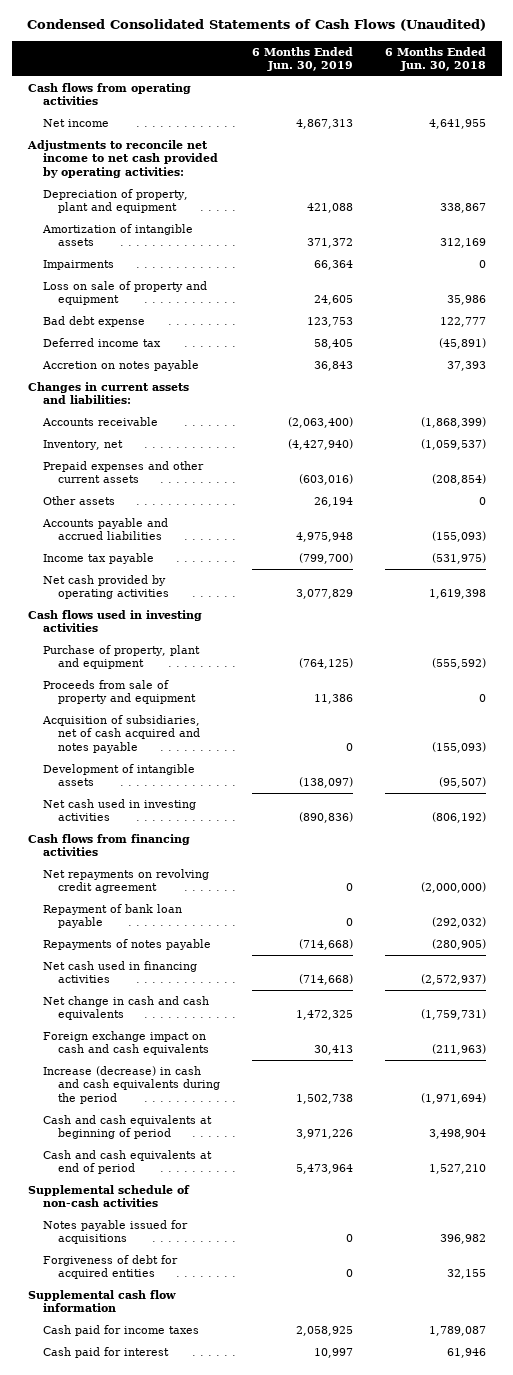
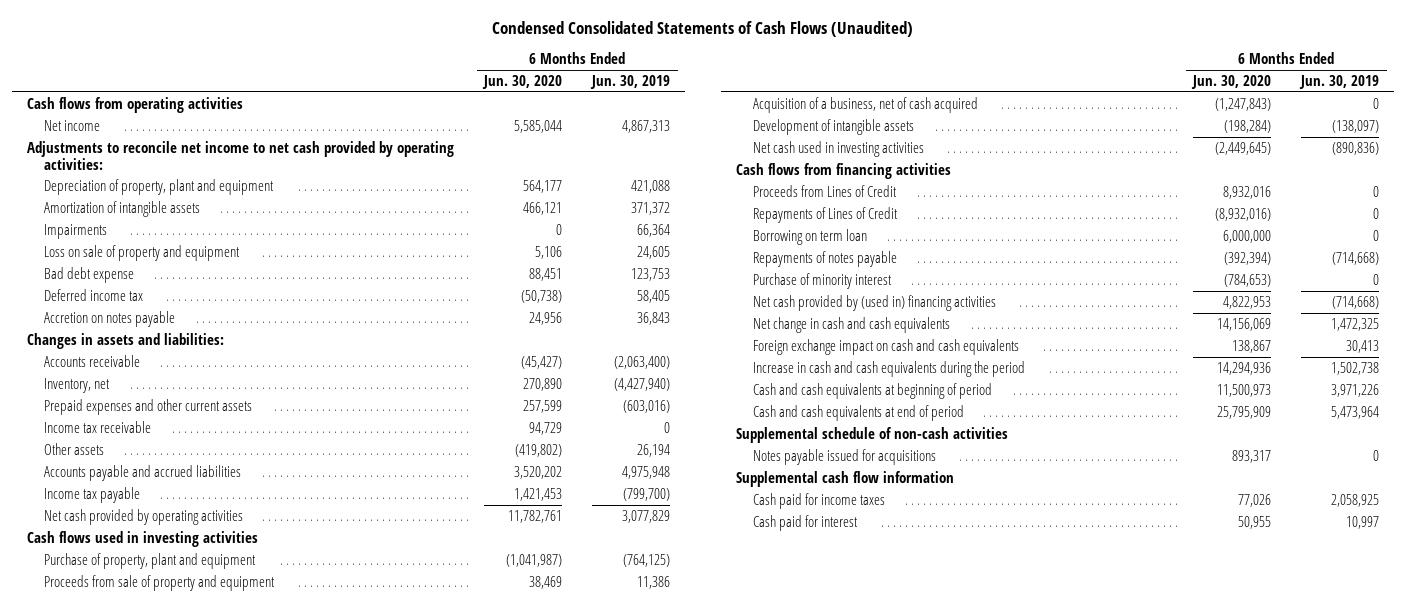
[384,46,486,71] 6 Months Ended Jun. 30, 2018 -> none
none -> [482,74,563,89] Jun. 30, 2020
[27,382,189,405] Changes in current assets and liabilities: -> [27,332,225,349] Changes in assets and liabilities:
none -> [44,420,152,433] Income tax receivable
[41,715,200,753] Acquisition of subsidiaries, net of cash acquired and notes payable -> [753,96,979,113] Acquisition of a business, net of cash acquired
[42,869,209,894] Net repayments on revolving credit agreement -> none
[42,904,182,929] Repayment of bank loan payable -> none
none -> [753,184,898,197] Proceeds from Lines of Credit
none -> [753,206,899,223] Repayments of Lines of Credit
none -> [753,228,868,245] Borrowing on term loan
none -> [753,272,893,289] Purchase of minority interest
[42,961,197,984] Net cash used in financing activities -> [753,294,997,311] Net cash provided by (used in) financing activities
[42,1066,220,1104] Increase (decrease) in cash and cash equivalents during the period -> [753,360,1026,377] Increase in cash and cash equivalents during the period
[42,1255,178,1280] Forgiveness of debt for acquired entities -> none

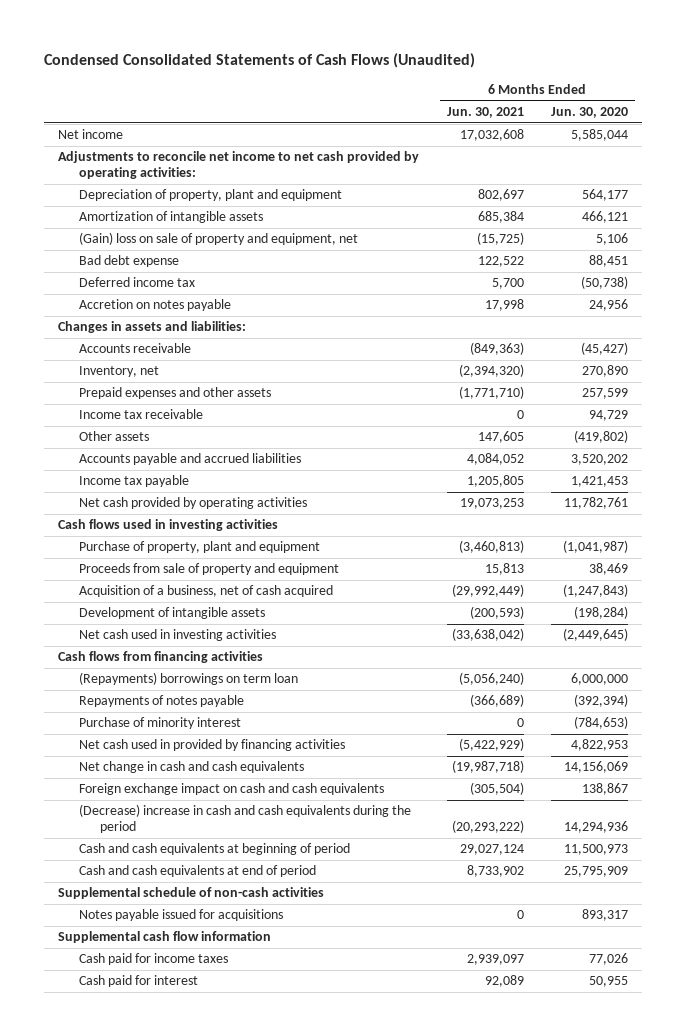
[590,74,671,89] Jun. 30, 2019 -> none
none -> [446,107,524,119] Jun. 30, 2021
[27,96,244,113] Cash flows from operating activities -> none
[44,223,108,239] Impairments -> none
[44,244,241,261] Loss on sale of property and equipment -> [79,232,359,246] (Gain) loss on sale of property and equipment, net
[44,398,253,415] Prepaid expenses and other current assets -> [79,387,272,400] Prepaid expenses and other assets
[753,184,898,197] Proceeds from Lines of Credit -> none
[753,206,899,223] Repayments of Lines of Credit -> none
[753,228,868,245] Borrowing on term loan -> [79,672,299,686] (Repayments) borrowings on term loan
[753,294,997,311] Net cash provided by (used in) financing activities -> [79,739,346,752] Net cash used in provided by financing activities
[753,360,1026,377] Increase in cash and cash equivalents during the period -> [79,804,412,833] (Decrease) increase in cash and cash equivalents during the period

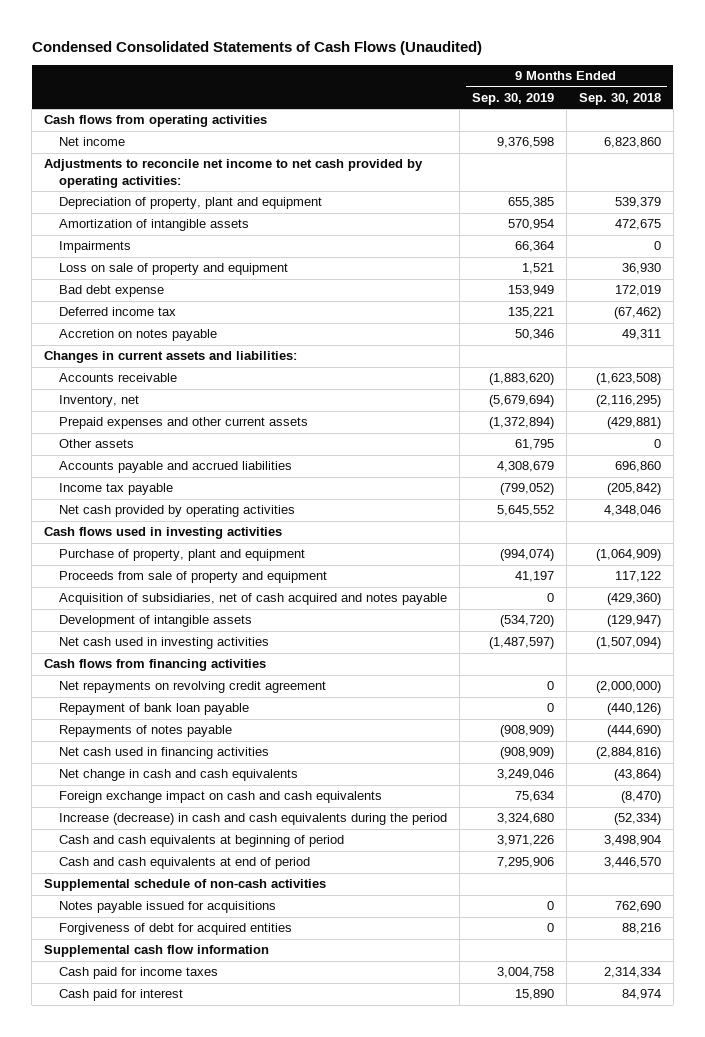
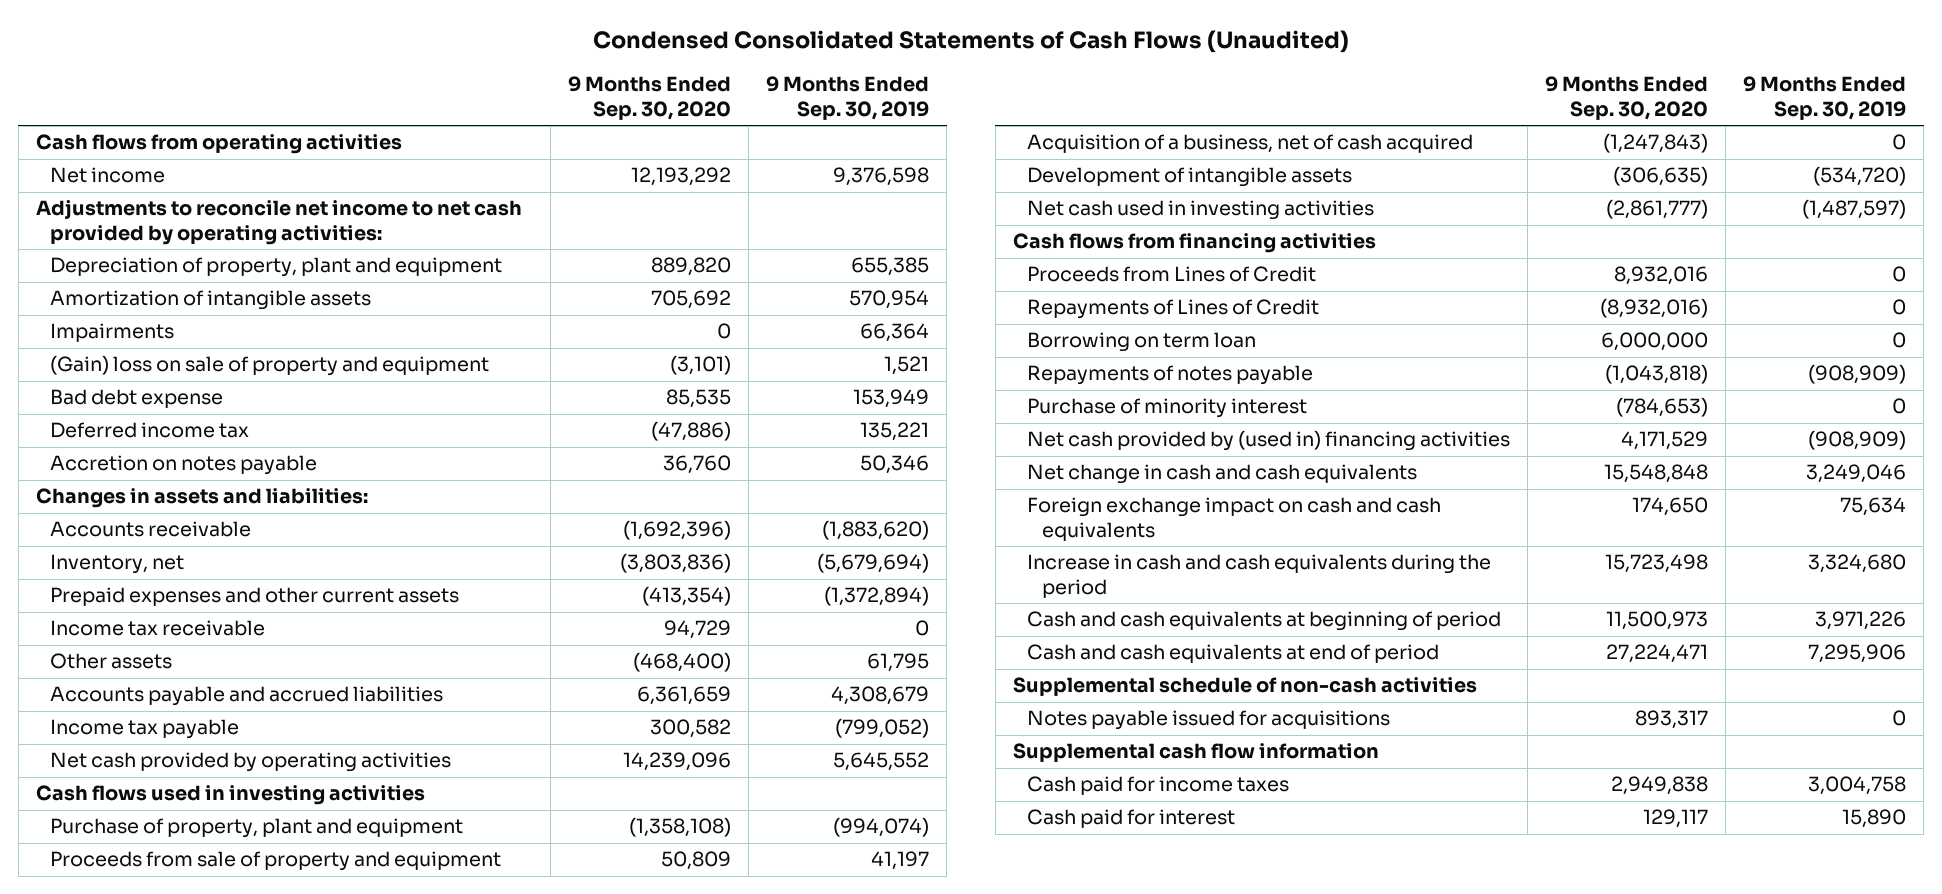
[578,92,661,105] Sep. 30, 2018 -> none
none -> [568,76,732,120] 9 Months Ended Sep. 30, 2020
[59,263,289,276] Loss on sale of property and equipment -> [50,355,490,377] (Gain) loss on sale of property and equipment
[44,351,298,364] Changes in current assets and liabilities: -> [35,488,368,509] Changes in assets and liabilities:
none -> [50,620,266,637] Income tax receivable
[59,593,448,606] Acquisition of subsidiaries, net of cash acquired and notes payable -> [1027,134,1474,154] Acquisition of a business, net of cash acquired
[59,681,327,694] Net repayments on revolving credit agreement -> none
[59,703,250,716] Repayment of bank loan payable -> none
none -> [1027,266,1317,283] Proceeds from Lines of Credit
none -> [1027,299,1320,320] Repayments of Lines of Credit
none -> [1027,332,1257,353] Borrowing on term loan
none -> [1027,398,1308,419] Purchase of minority interest
[59,747,270,760] Net cash used in financing activities -> [1027,430,1511,452] Net cash provided by (used in) financing activities
[59,813,448,826] Increase (decrease) in cash and cash equivalents during the period -> [1027,554,1492,599] Increase in cash and cash equivalents during the period
[59,923,293,936] Forgiveness of debt for acquired entities -> none

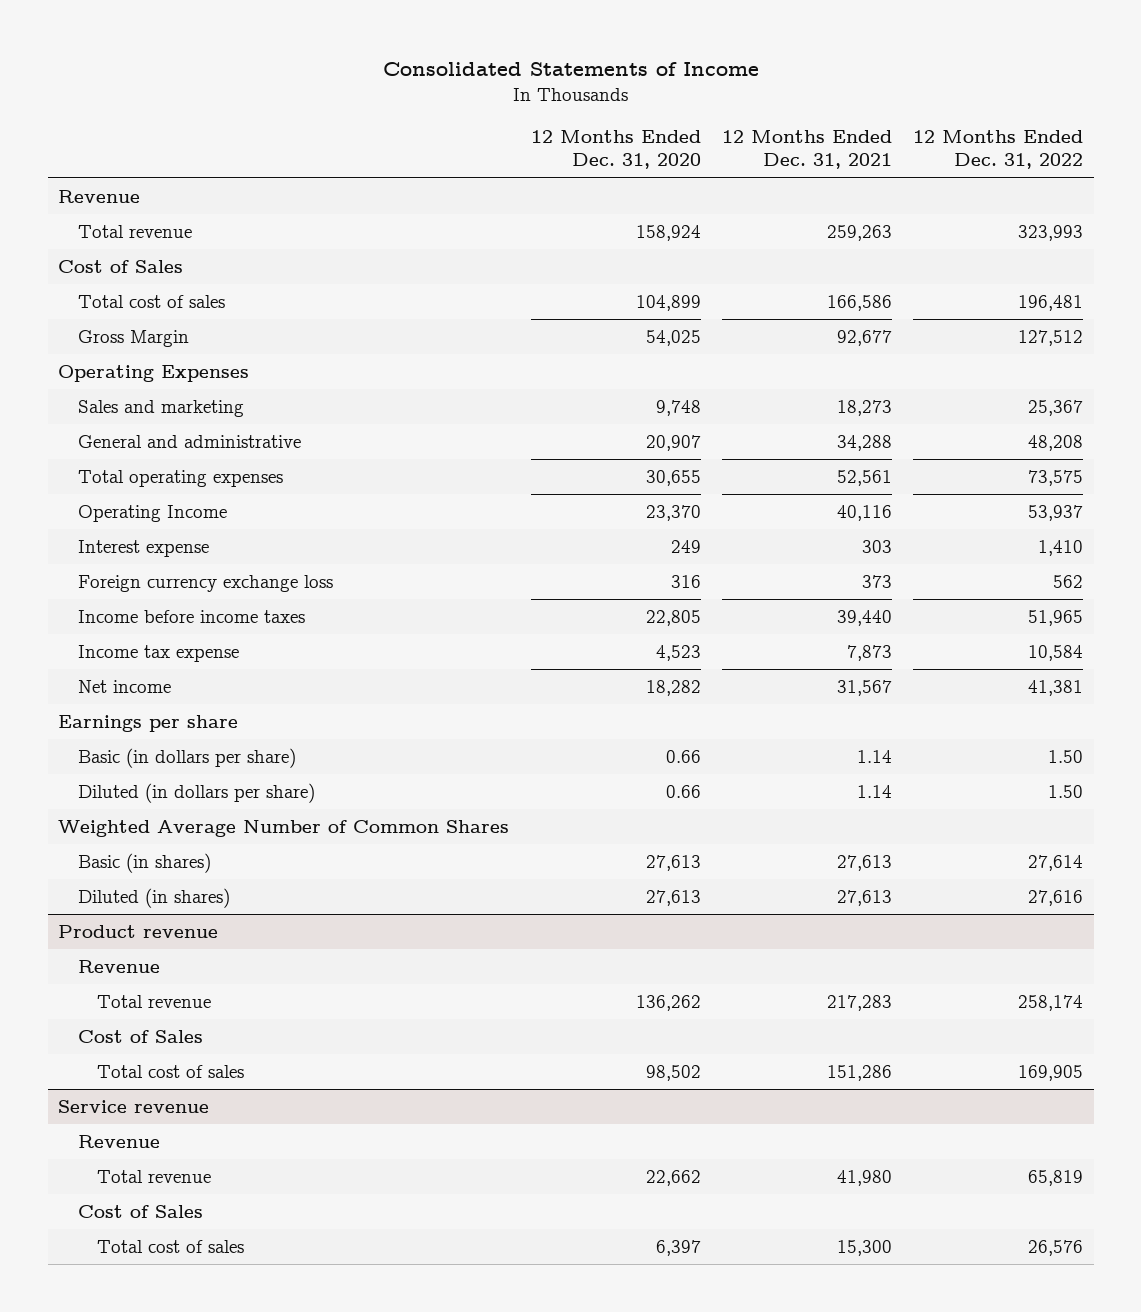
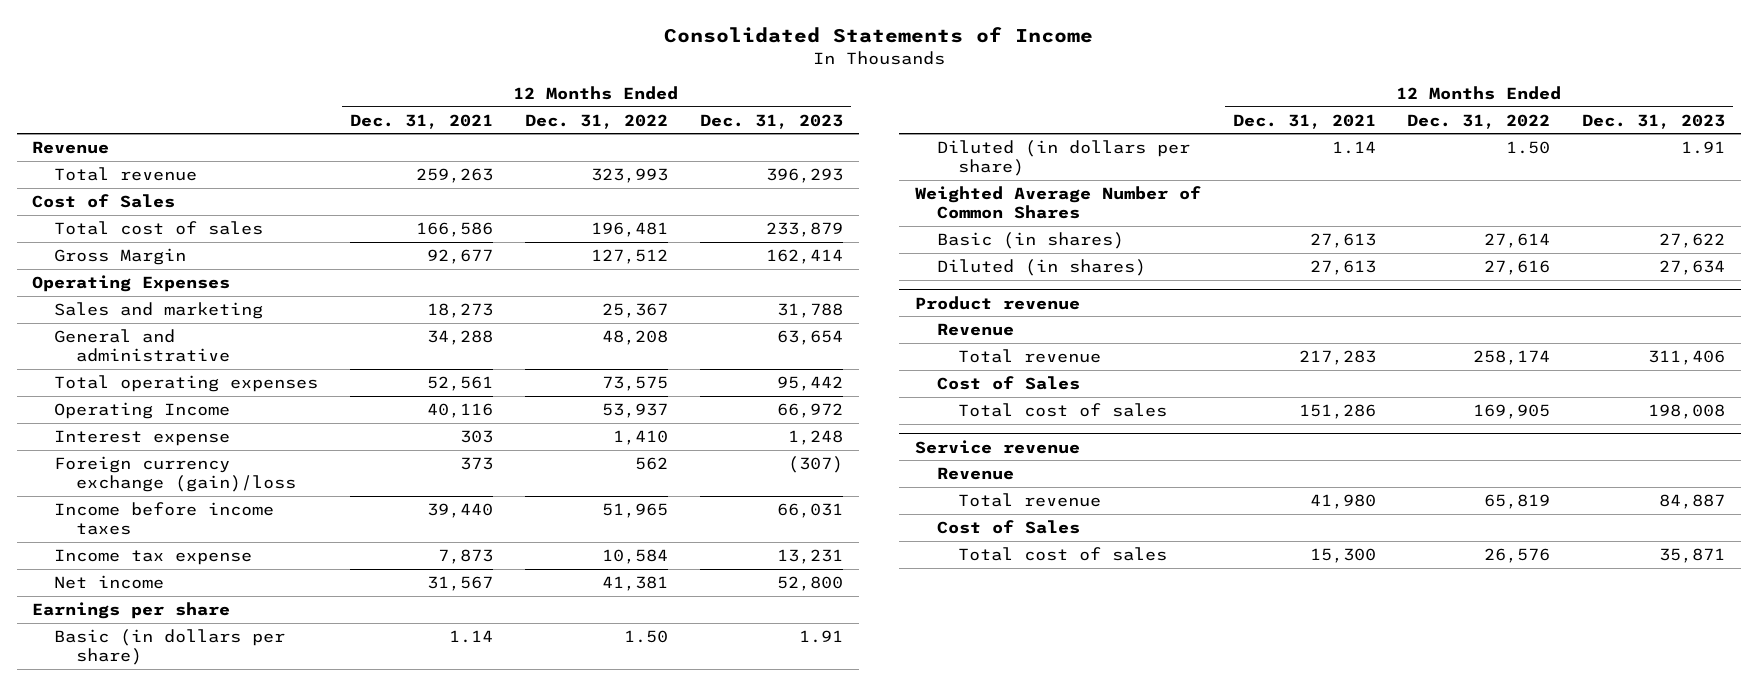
[530,129,701,170] 12 Months Ended Dec. 31, 2020 -> none
none -> [699,113,843,129] Dec. 31, 2023
[77,574,333,592] Foreign currency exchange loss -> [54,456,297,493] Foreign currency exchange (gain)/loss

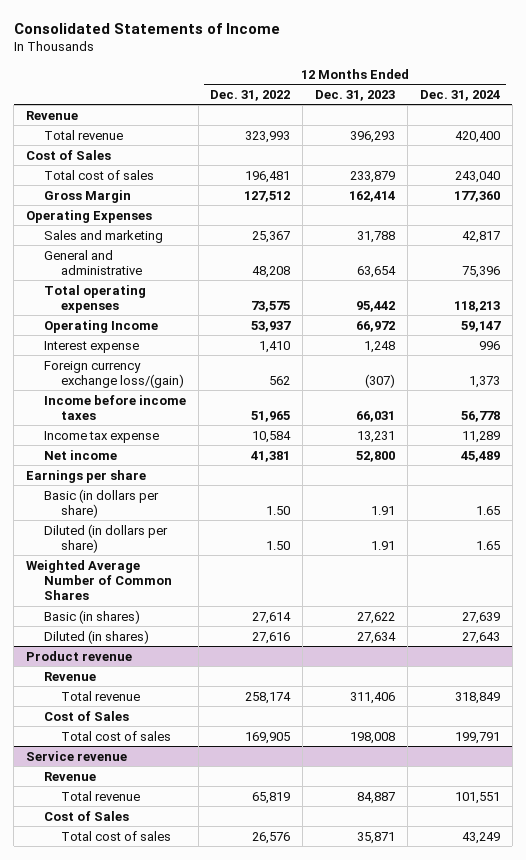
[350,113,494,129] Dec. 31, 2021 -> none
none -> [419,89,500,101] Dec. 31, 2024
[54,456,297,493] Foreign currency exchange (gain)/loss -> [43,360,185,388] Foreign currency exchange loss/(gain)

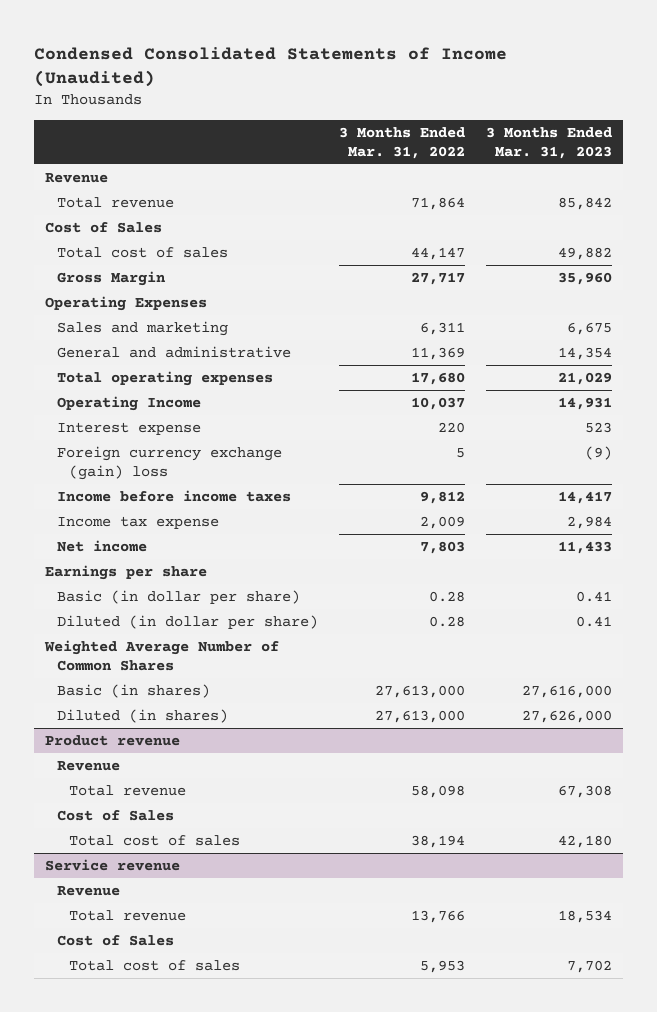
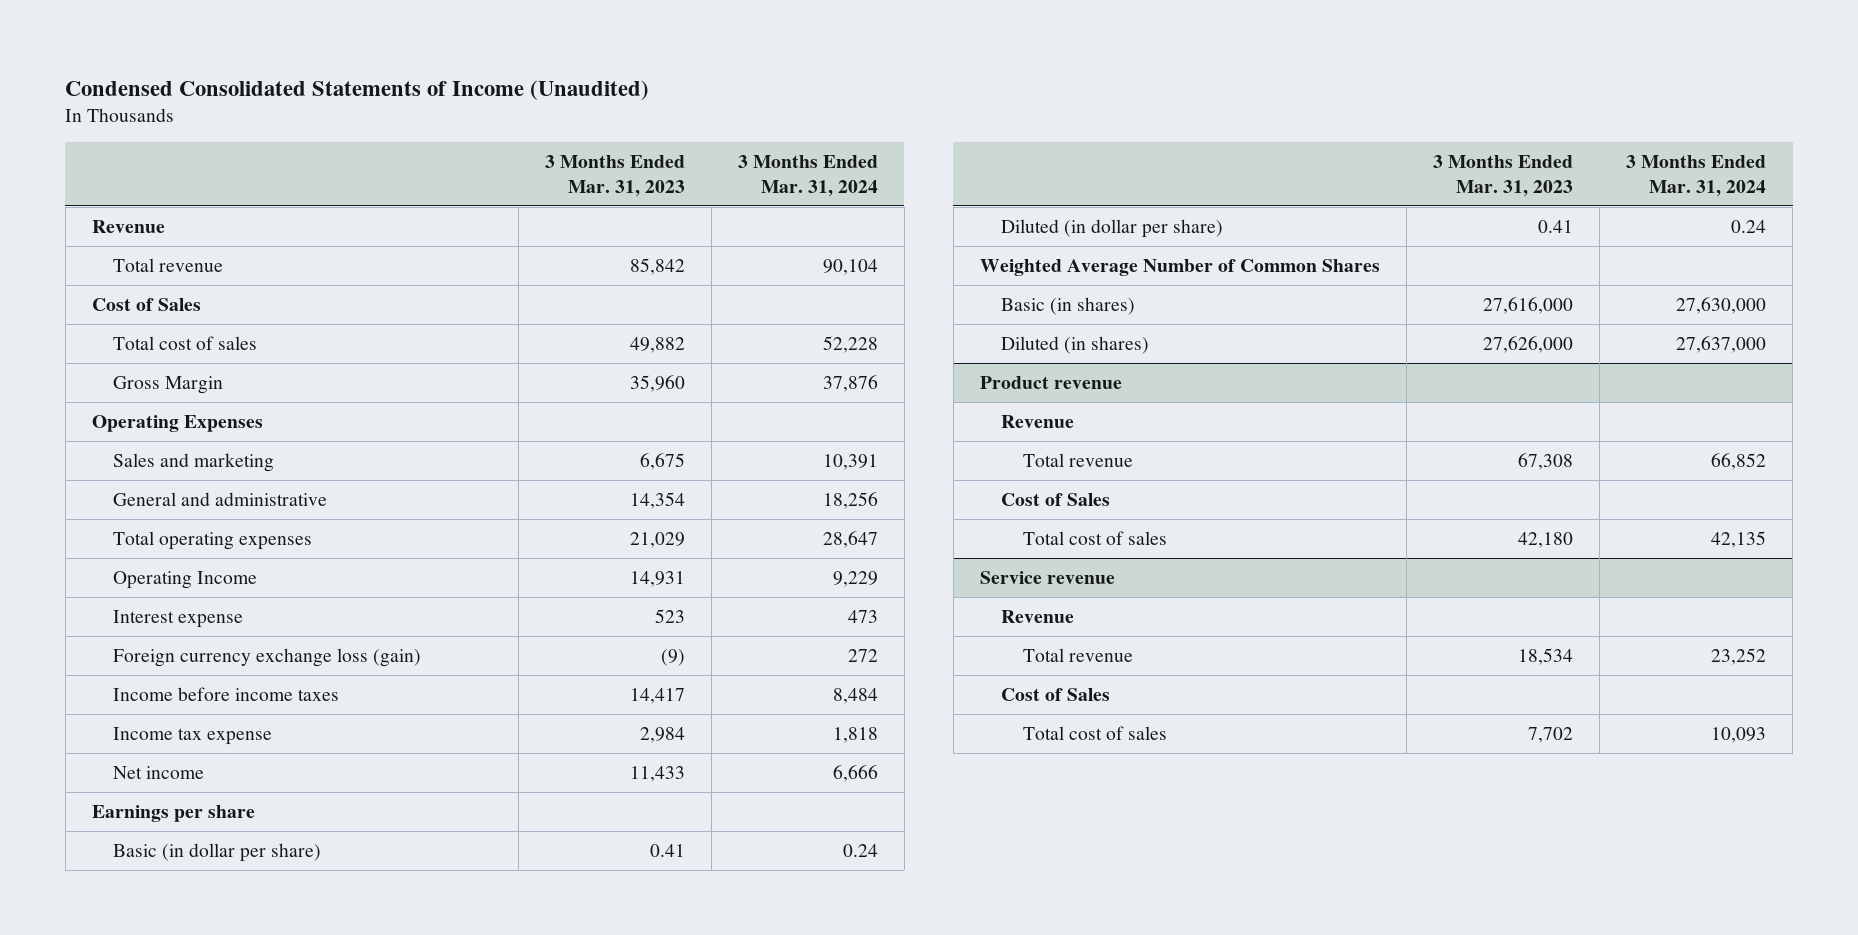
[339,126,466,159] 3 Months Ended Mar. 31, 2022 -> none
none -> [737,154,878,197] 3 Months Ended Mar. 31, 2024
[57,446,283,480] Foreign currency exchange (gain) loss -> [112,647,421,667] Foreign currency exchange loss (gain)

